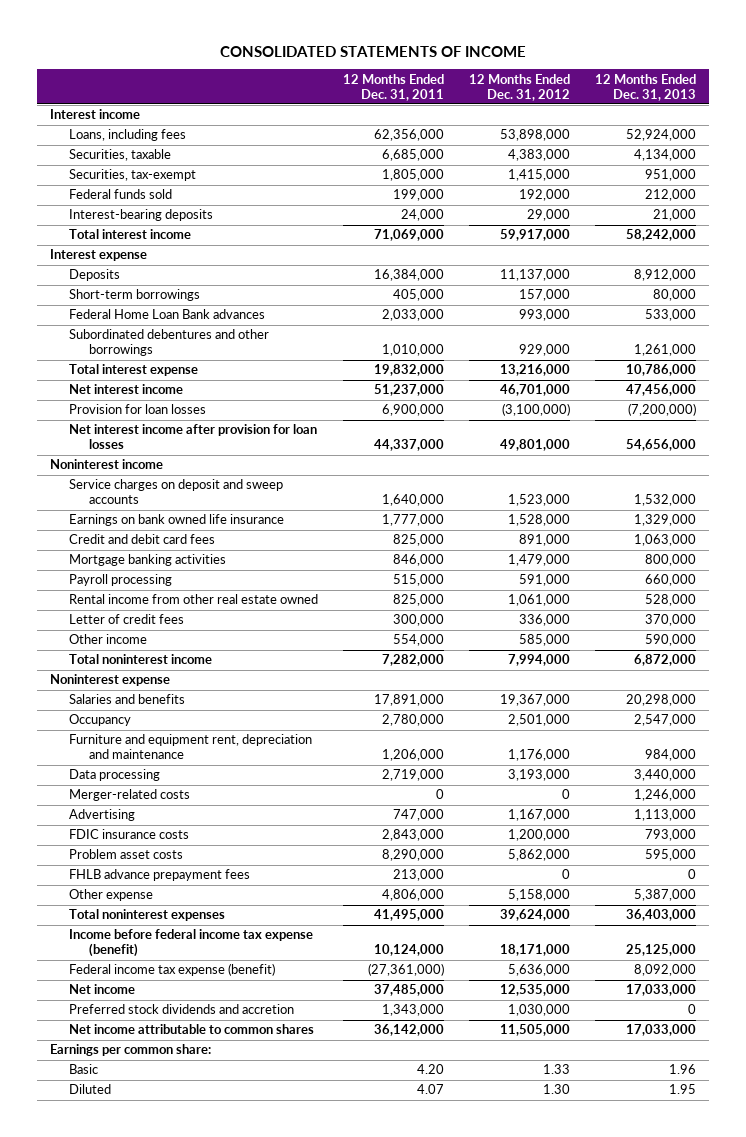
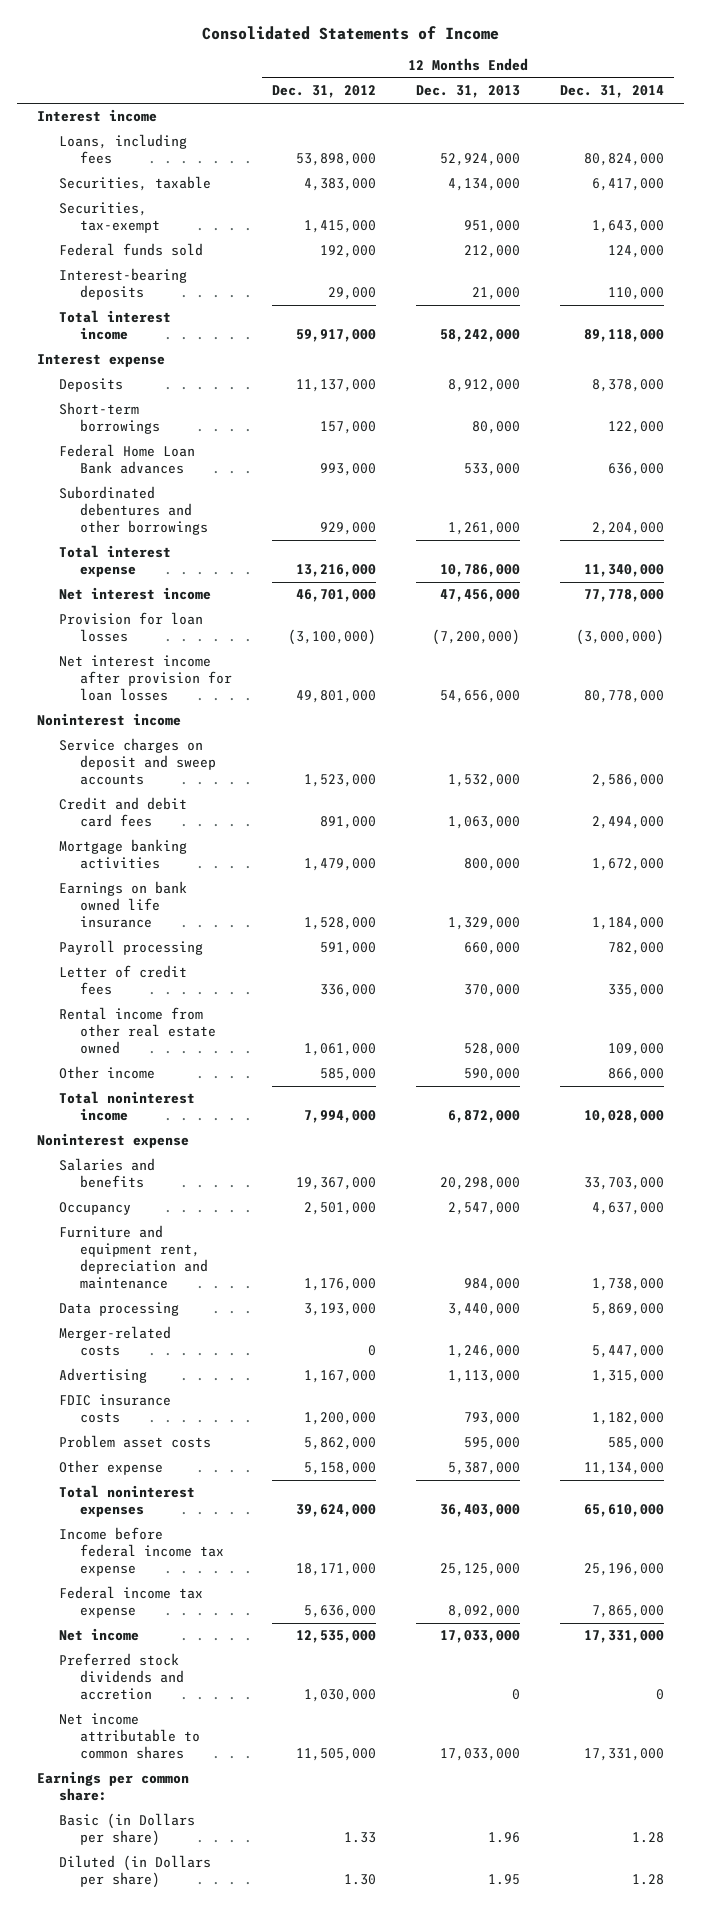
[220,45,527,57] CONSOLIDATED STATEMENTS OF INCOME -> [201,25,499,40] Consolidated Statements of Income
[343,73,445,101] 12 Months Ended Dec. 31, 2011 -> none
none -> [560,85,665,99] Dec. 31, 2014
[69,514,285,527] Earnings on bank owned life insurance -> [58,881,187,928] Earnings on bank owned life insurance
[69,594,319,605] Rental income from other real estate owned -> [58,1007,217,1054] Rental income from other real estate owned
[69,869,251,882] FHLB advance prepayment fees -> none
[69,929,314,958] Income before federal income tax expense (benefit) -> [58,1527,225,1576] Income before federal income tax expense
[69,963,276,977] Federal income tax expense (benefit) -> [58,1586,203,1619] Federal income tax expense
[69,1064,99,1075] Basic -> [58,1813,195,1847] Basic (in Dollars per share)
[69,1084,112,1095] Diluted -> [58,1855,211,1889] Diluted (in Dollars per share)

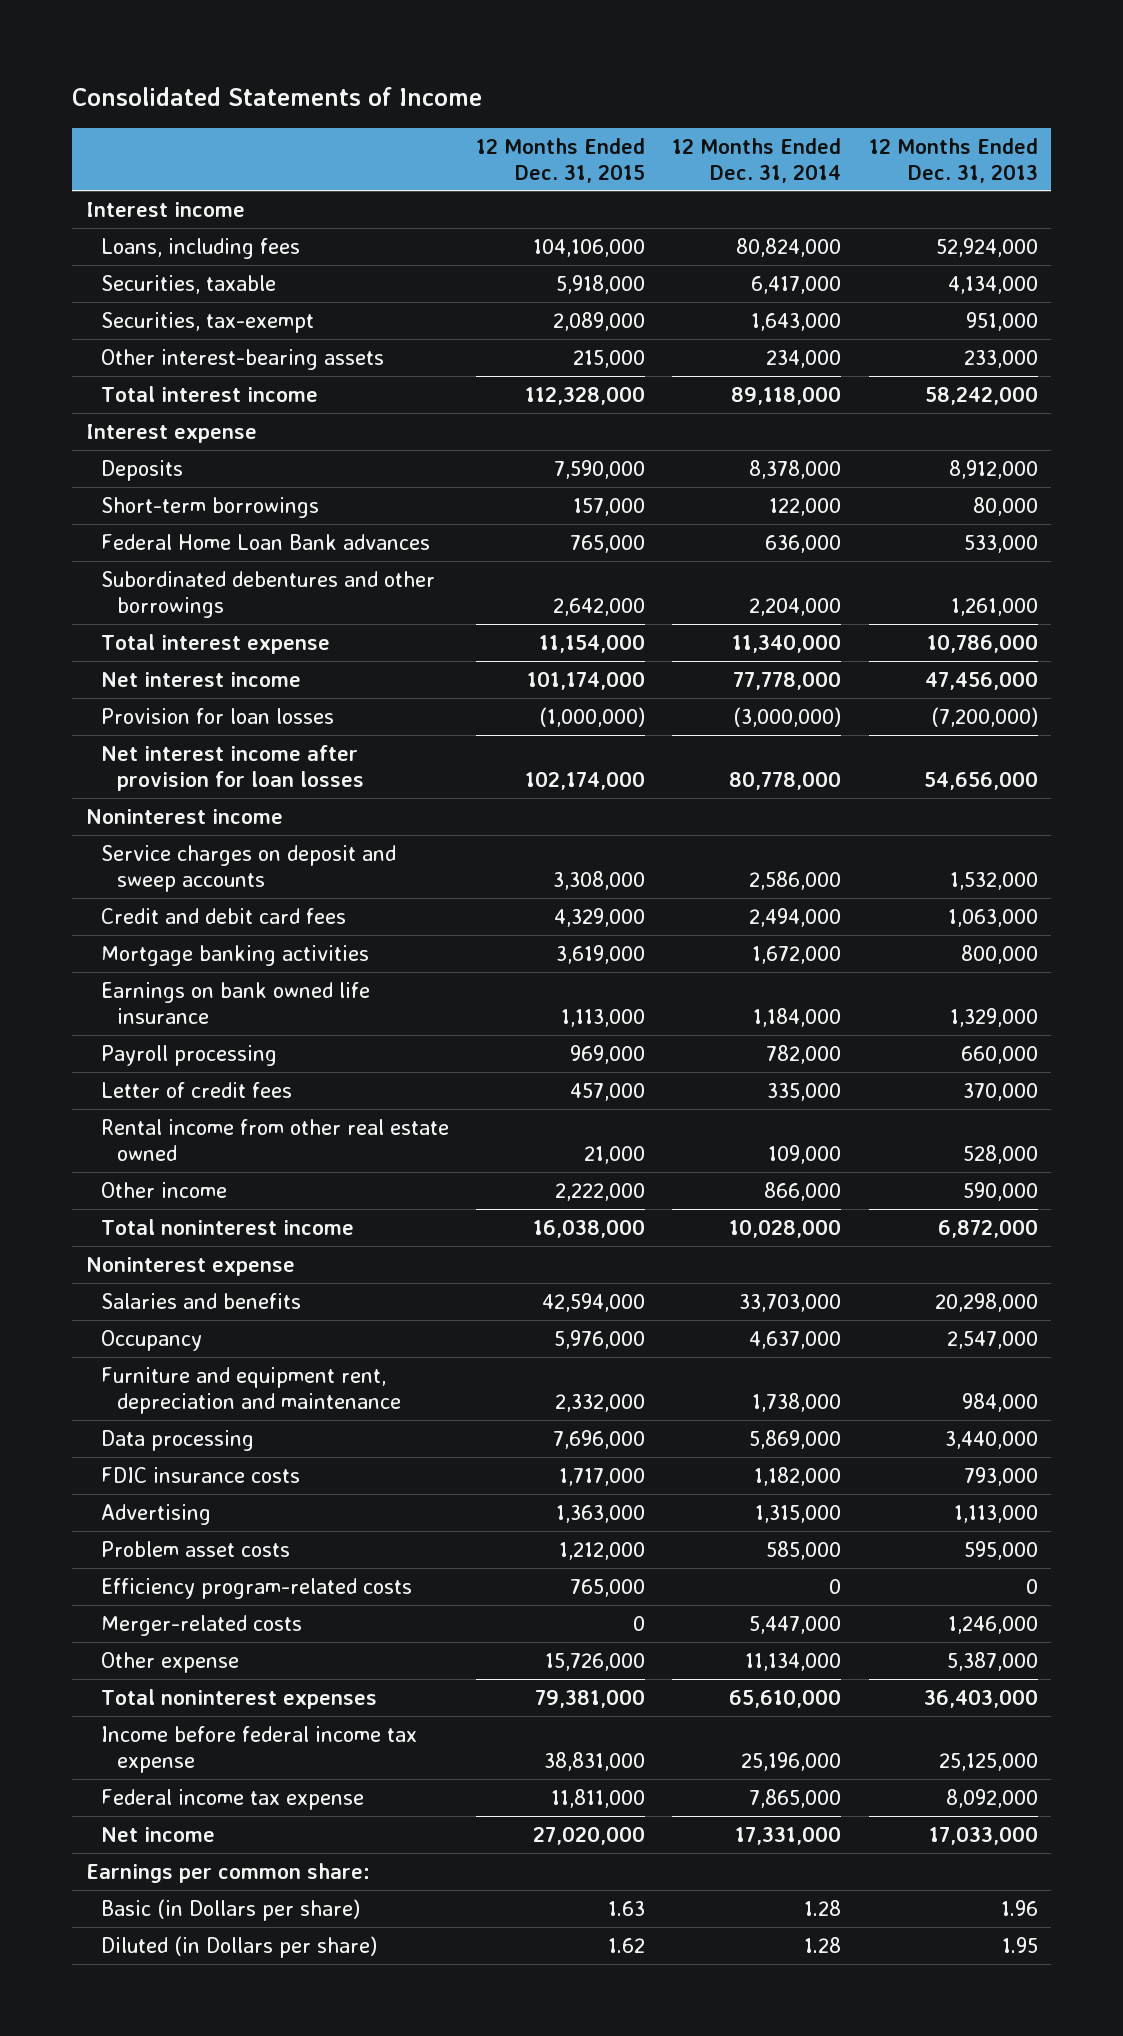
[272,85,377,99] Dec. 31, 2012 -> none
none -> [476,137,646,183] 12 Months Ended Dec. 31, 2015
[58,243,203,257] Federal funds sold -> none
[58,268,187,301] Interest-bearing deposits -> [101,348,385,370] Other interest-bearing assets
[472,287,521,301] 21,000 -> [963,349,1038,368] 233,000
[608,287,665,301] 110,000 -> [766,349,842,368] 234,000
[58,1368,147,1384] Advertising -> [101,1503,212,1525] Advertising
none -> [101,1577,413,1599] Efficiency program-related costs
[58,1326,171,1357] Merger-related costs -> [101,1614,303,1636] Merger-related costs
[58,1653,185,1700] Preferred stock dividends and accretion -> none
[58,1713,201,1759] Net income attributable to common shares -> none

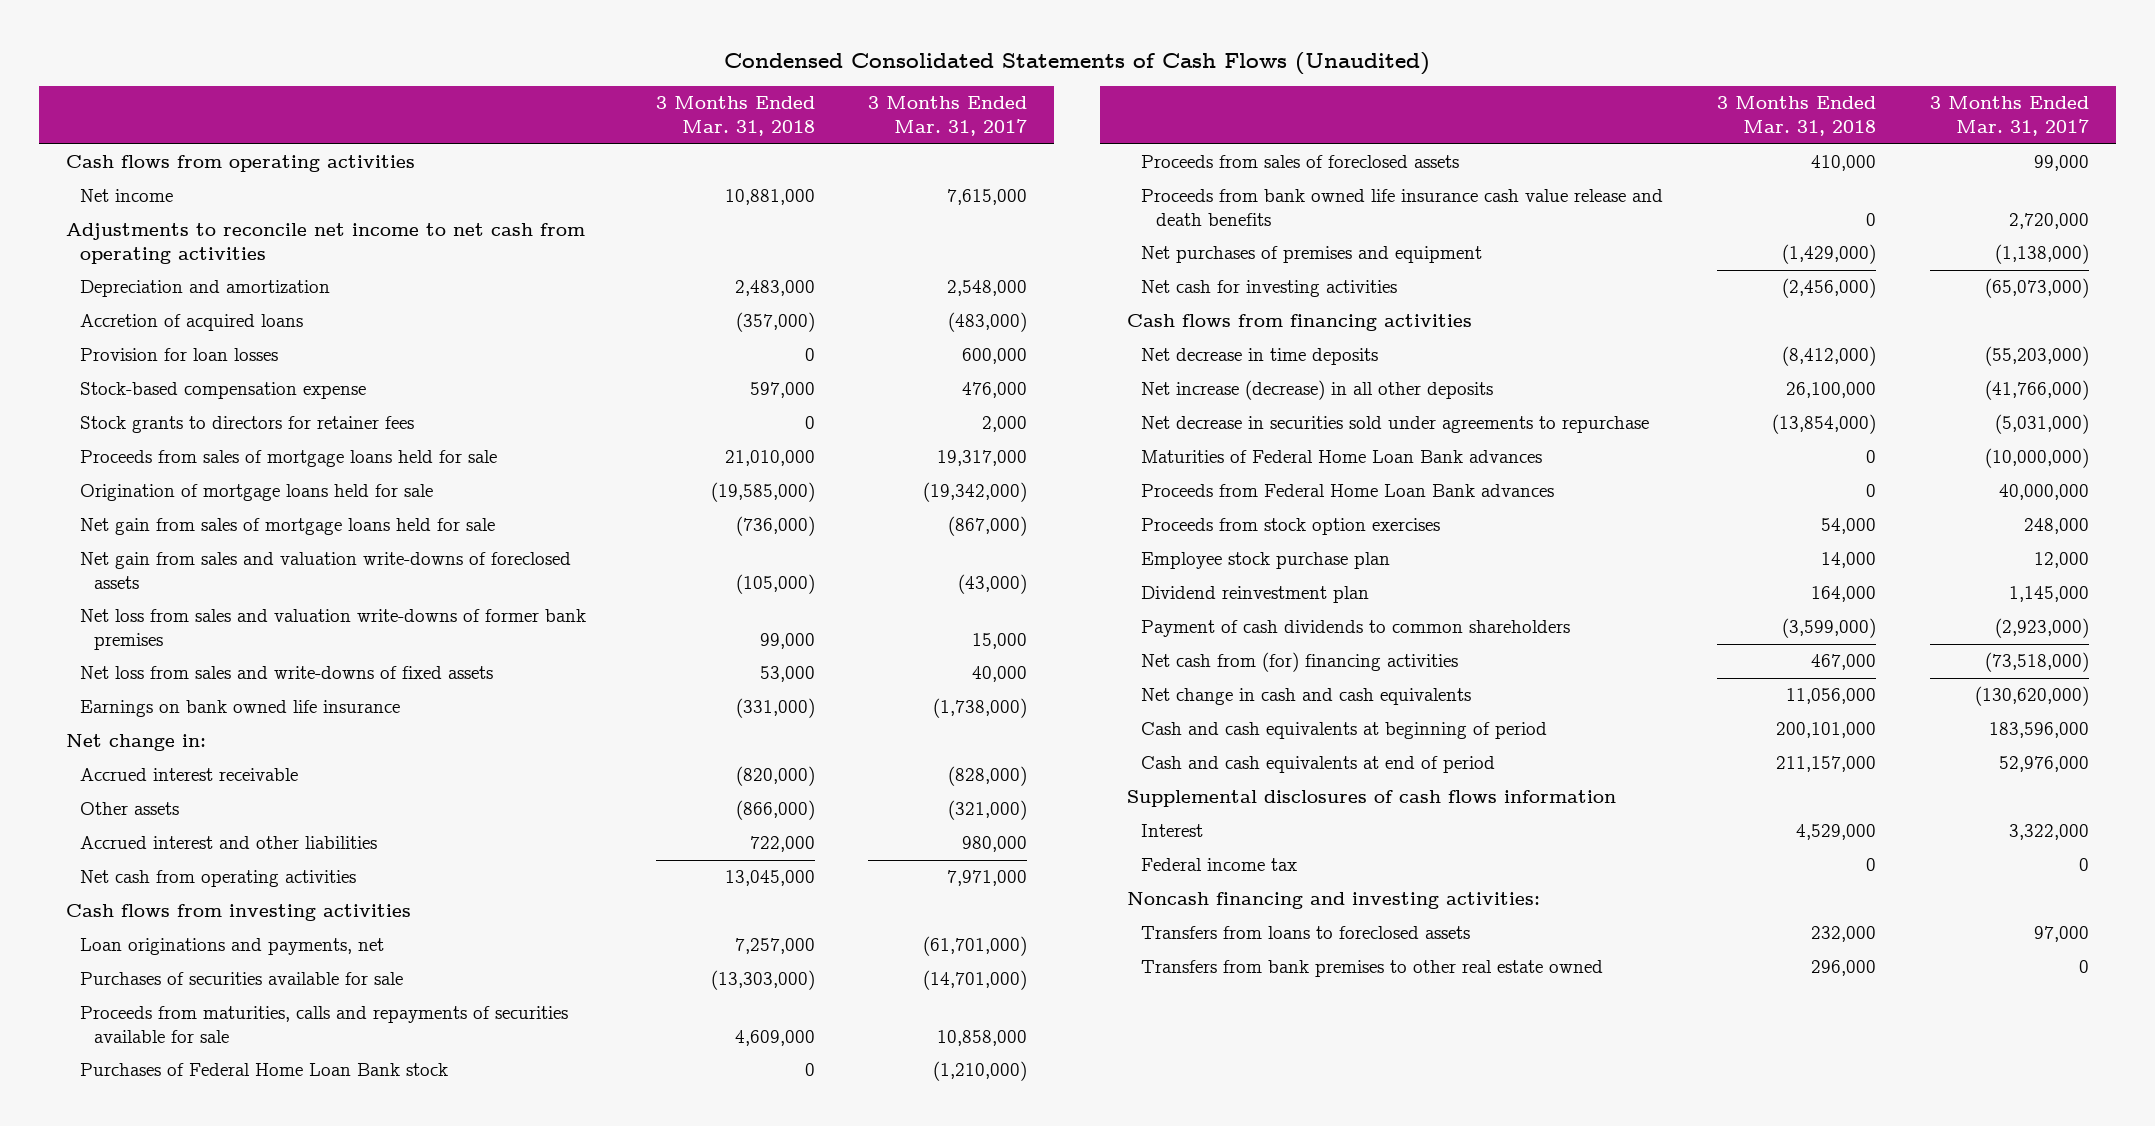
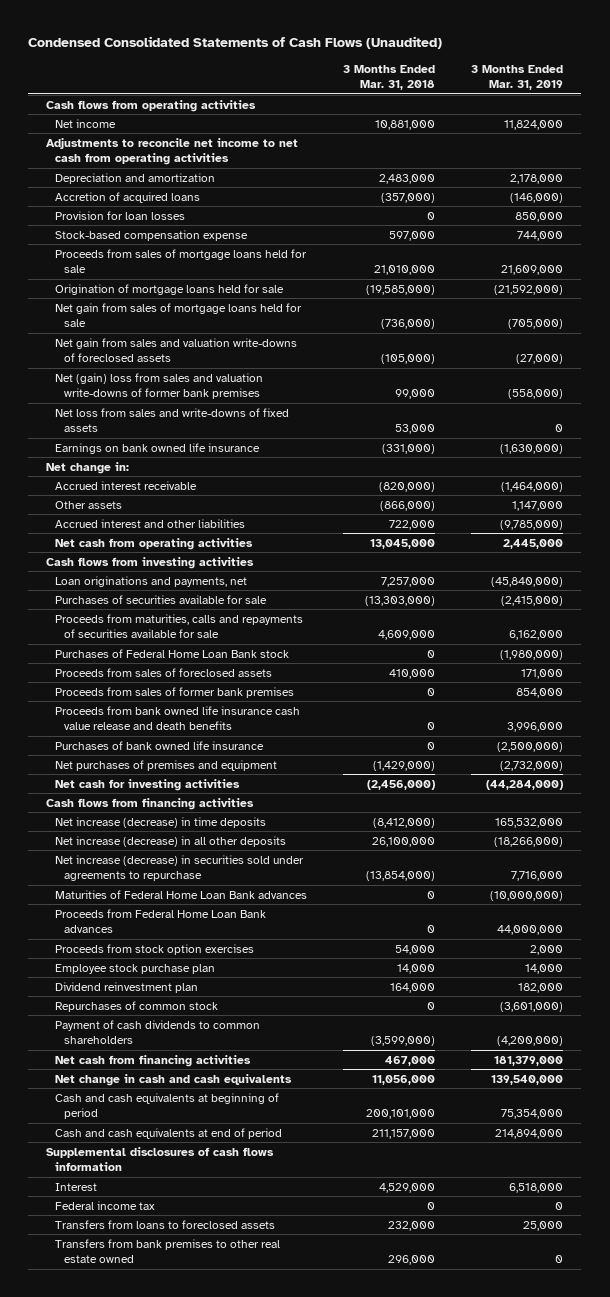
[868,96,1028,137] 3 Months Ended Mar. 31, 2017 -> none
none -> [471,65,564,91] 3 Months Ended Mar. 31, 2019
[79,416,414,434] Stock grants to directors for retainer fees -> none
[79,609,586,650] Net loss from sales and valuation write-downs of former bank premises -> [55,372,264,400] Net (gain) loss from sales and valuation write-downs of former bank premises
none -> [55,686,295,698] Proceeds from sales of former bank premises
none -> [55,740,265,750] Purchases of bank owned life insurance
[1141,348,1379,366] Net decrease in time deposits -> [55,816,267,828] Net increase (decrease) in time deposits
[1141,416,1650,434] Net decrease in securities sold under agreements to repurchase -> [55,854,305,882] Net increase (decrease) in securities sold under agreements to repurchase
none -> [55,1000,219,1012] Repurchases of common stock
[1141,652,1459,673] Net cash from (for) financing activities -> [55,1054,252,1067] Net cash from financing activities
[1127,892,1541,910] Noncash financing and investing activities: -> none

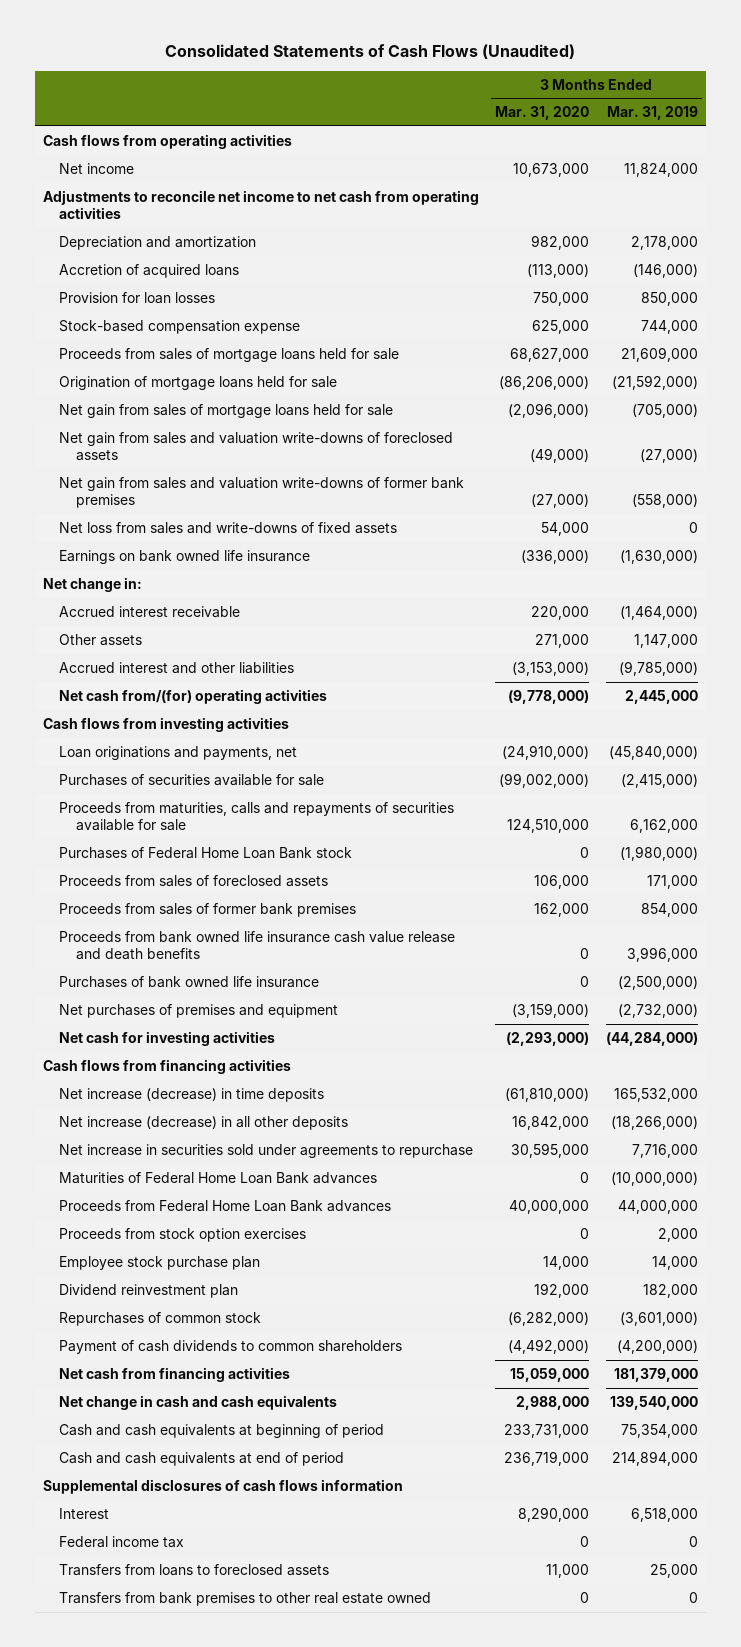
[28,36,443,50] Condensed Consolidated Statements of Cash Flows (Unaudited) -> [165,43,576,59] Consolidated Statements of Cash Flows (Unaudited)
[343,65,436,91] 3 Months Ended Mar. 31, 2018 -> none
none -> [495,106,590,121] Mar. 31, 2020
[55,372,264,400] Net (gain) loss from sales and valuation write-downs of former bank premises -> [59,476,465,509] Net gain from sales and valuation write-downs of former bank premises
[55,537,254,550] Net cash from operating activities -> [59,688,328,704] Net cash from/(for) operating activities
[55,854,305,882] Net increase (decrease) in securities sold under agreements to repurchase -> [59,1143,474,1158] Net increase in securities sold under agreements to repurchase

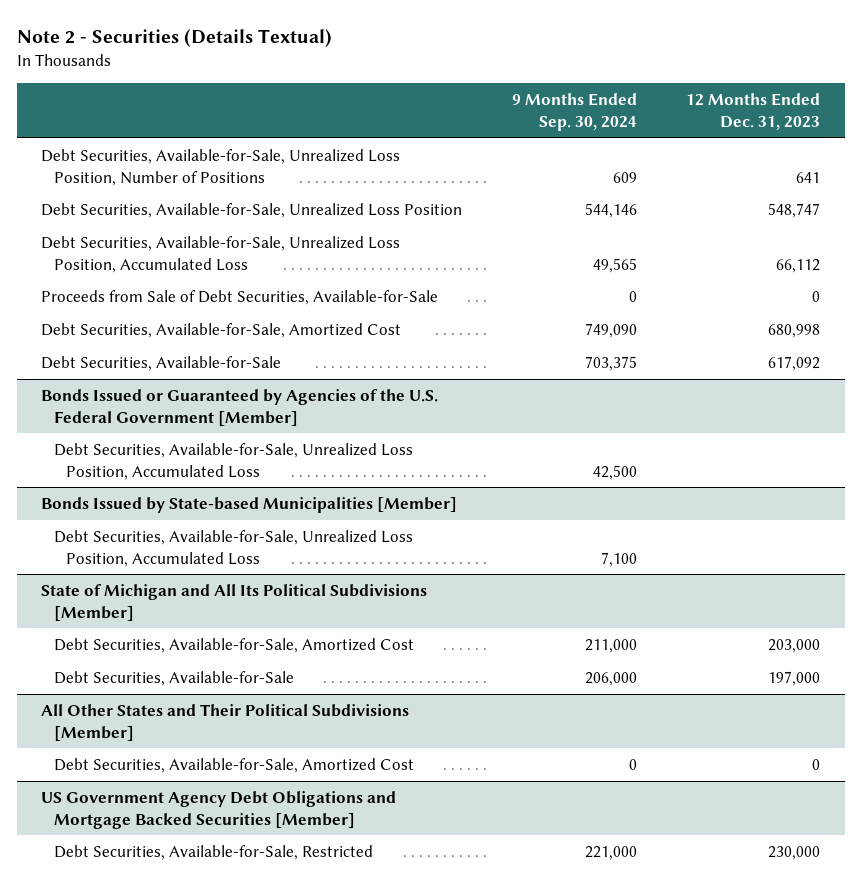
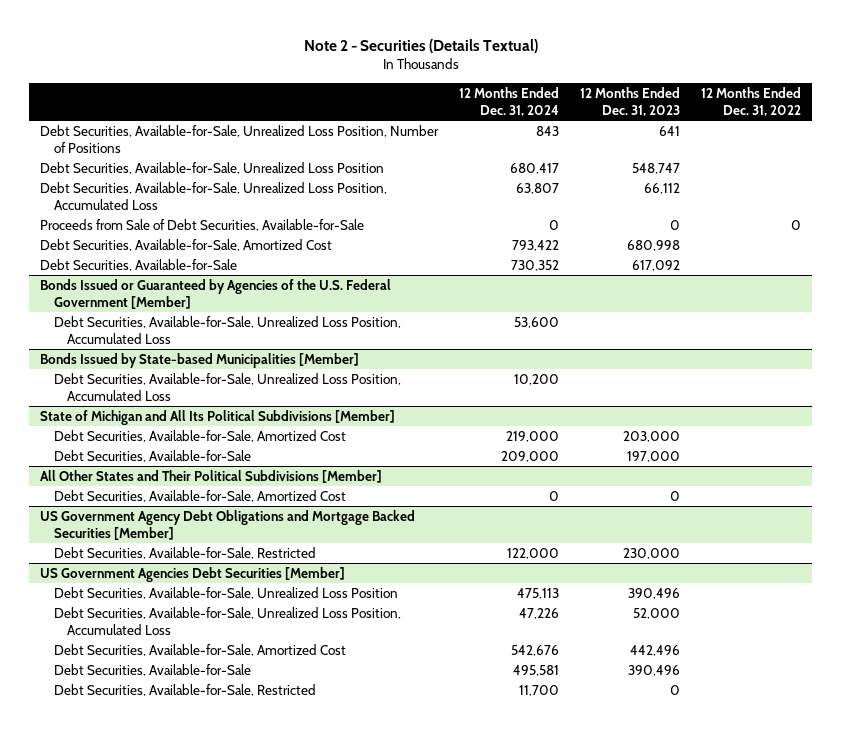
[511,93,637,132] 9 Months Ended Sep. 30, 2024 -> none
none -> [459,86,560,116] 12 Months Ended Dec. 31, 2024
none -> [701,86,802,116] 12 Months Ended Dec. 31, 2022
none -> [39,566,345,582] US Government Agencies Debt Securities [Member]
none -> [53,586,398,599] Debt Securities, Available-for-Sale, Unrealized Loss Position
none -> [53,606,401,636] Debt Securities, Available-for-Sale, Unrealized Loss Position, Accumulated Loss
none -> [53,643,346,656] Debt Securities, Available-for-Sale, Amortized Cost
none -> [53,663,251,676] Debt Securities, Available-for-Sale
none -> [53,683,316,696] Debt Securities, Available-for-Sale, Restricted

